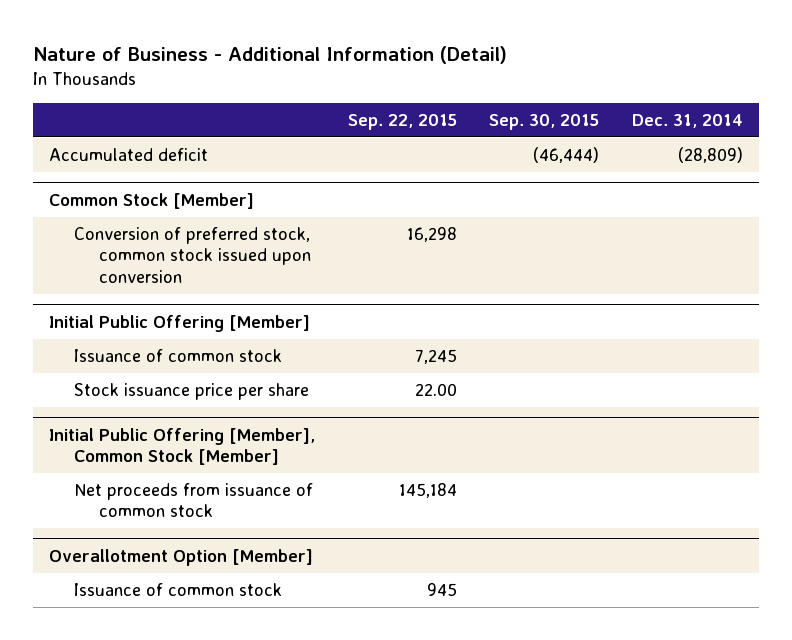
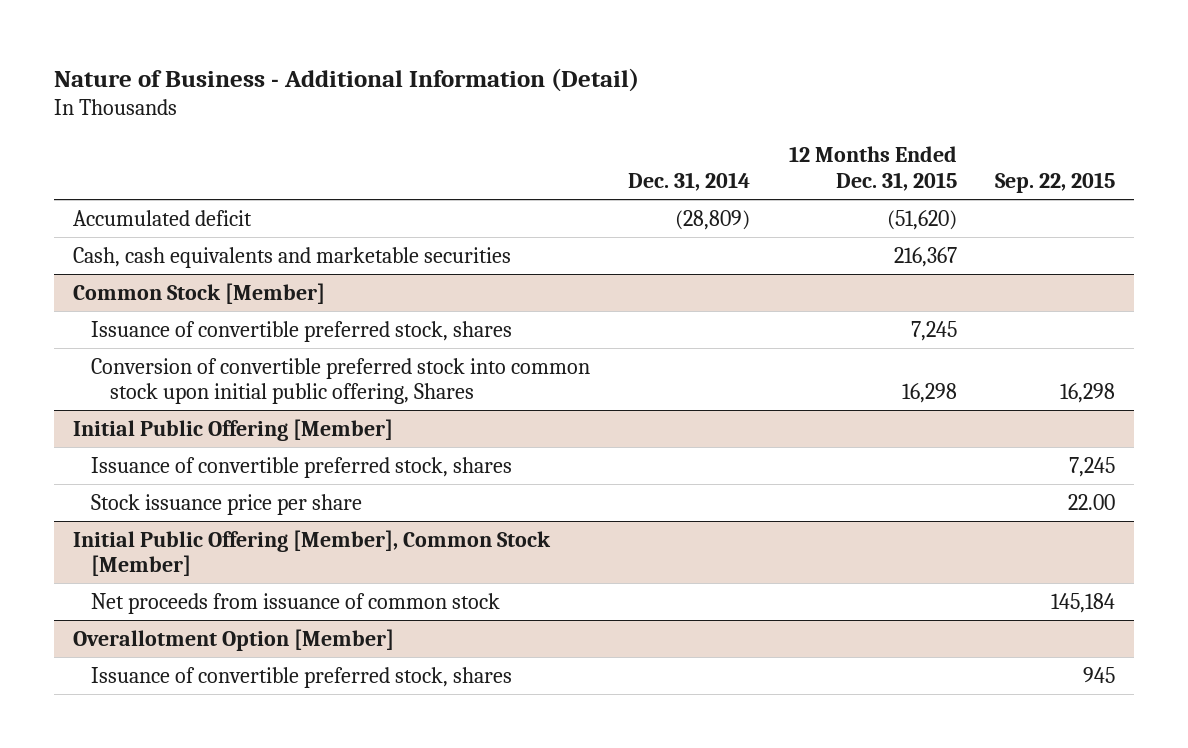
[489,113,600,130] Sep. 30, 2015 -> none
none -> [788,146,957,191] 12 Months Ended Dec. 31, 2015
none -> [72,246,511,268] Cash, cash equivalents and marketable securities
none -> [91,320,513,342] Issuance of convertible preferred stock, shares
[74,227,311,283] Conversion of preferred stock, common stock issued upon conversion -> [91,357,591,405] Conversion of convertible preferred stock into common stock upon initial public offering, Shares
[74,349,283,363] Issuance of common stock -> [91,456,513,478] Issuance of convertible preferred stock, shares
[74,583,283,597] Issuance of common stock -> [91,666,513,688] Issuance of convertible preferred stock, shares

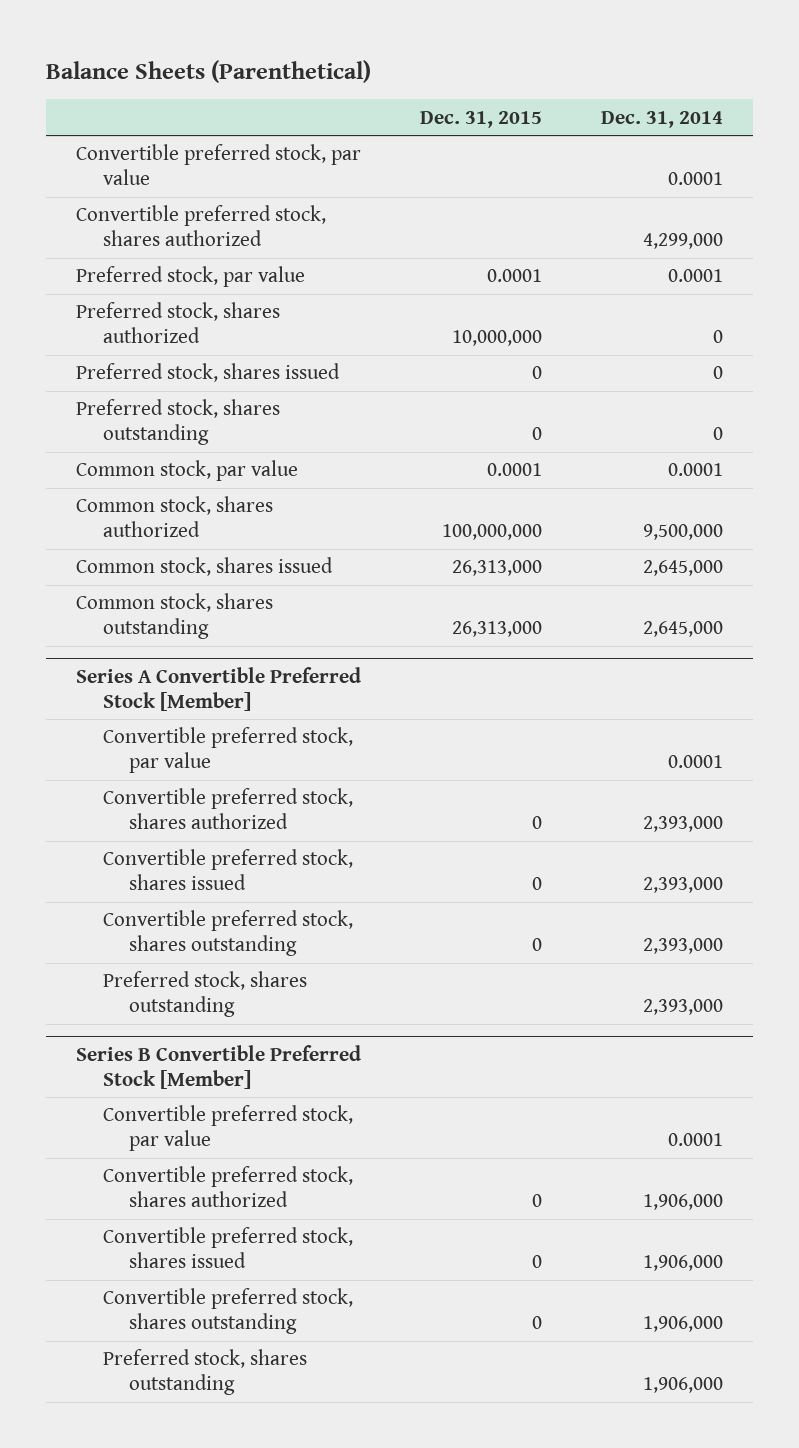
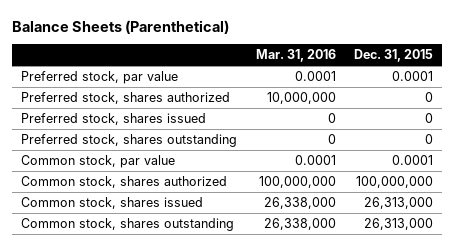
[601,110,724,128] Dec. 31, 2014 -> none
none -> [255,49,336,63] Mar. 31, 2016
[75,144,361,186] Convertible preferred stock, par value -> none
[75,205,326,247] Convertible preferred stock, shares authorized -> none
[452,330,543,347] 10,000,000 -> [424,92,433,103] 0
[75,666,361,712] Series A Convertible Preferred Stock [Member] -> none
[102,727,353,774] Convertible preferred stock, par value -> none
[102,788,353,830] Convertible preferred stock, shares authorized -> none
[102,849,353,891] Convertible preferred stock, shares issued -> none
[102,910,353,957] Convertible preferred stock, shares outstanding -> none
[102,971,307,1018] Preferred stock, shares outstanding -> none
[75,1044,361,1090] Series B Convertible Preferred Stock [Member] -> none
[102,1105,353,1152] Convertible preferred stock, par value -> none
[102,1166,353,1208] Convertible preferred stock, shares authorized -> none
[102,1227,353,1269] Convertible preferred stock, shares issued -> none
[102,1288,353,1335] Convertible preferred stock, shares outstanding -> none
[102,1349,307,1396] Preferred stock, shares outstanding -> none

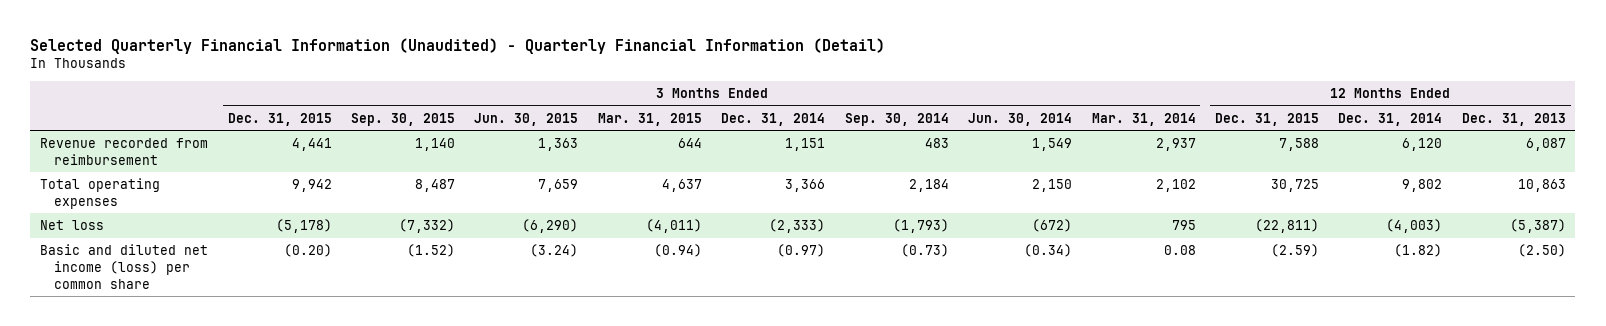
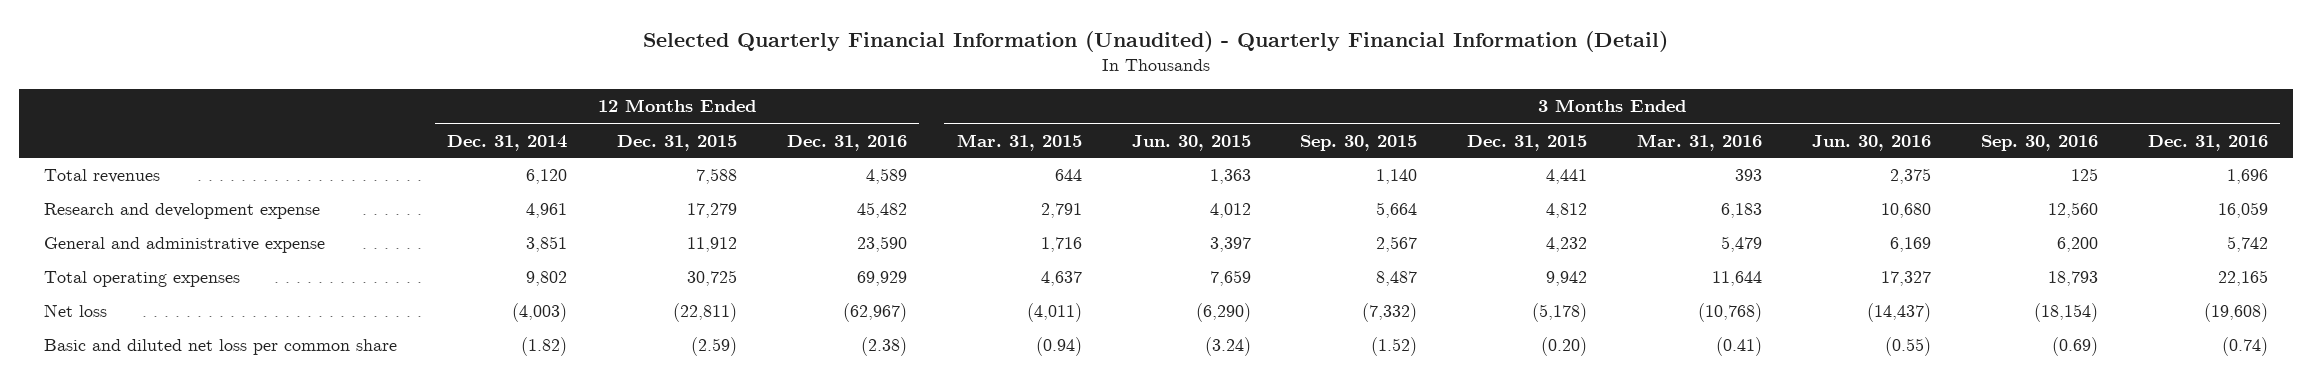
[721,112,826,126] Dec. 31, 2014 -> none
[844,112,949,126] Sep. 30, 2014 -> none
[968,112,1073,126] Jun. 30, 2014 -> none
[1091,112,1196,126] Mar. 31, 2014 -> none
[1461,112,1566,126] Dec. 31, 2013 -> none
none -> [786,134,907,151] Dec. 31, 2016
none -> [1637,133,1763,151] Mar. 31, 2016
none -> [1812,134,1932,151] Jun. 30, 2016
none -> [1981,134,2099,151] Sep. 30, 2016
none -> [2147,134,2268,151] Dec. 31, 2016
[40,138,209,165] Revenue recorded from reimbursement -> [44,169,161,184] Total revenues
none -> [44,203,321,220] Research and development expense
none -> [44,237,326,254] General and administrative expense
[40,244,209,289] Basic and diluted net income (loss) per common share -> [44,339,398,356] Basic and diluted net loss per common share

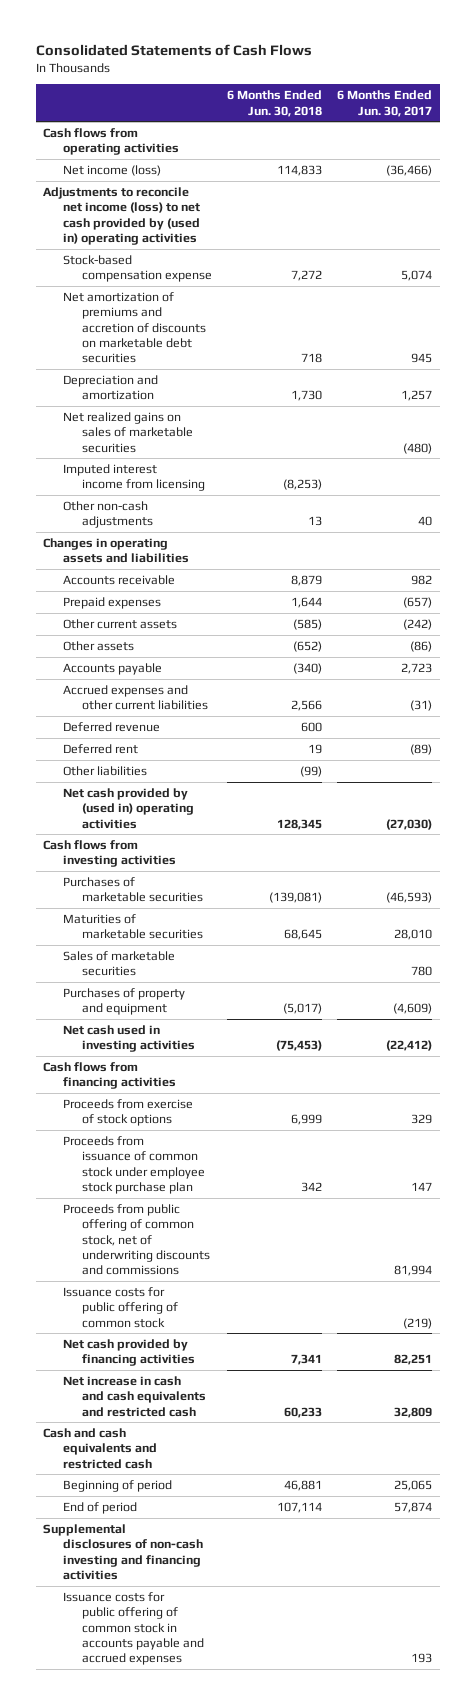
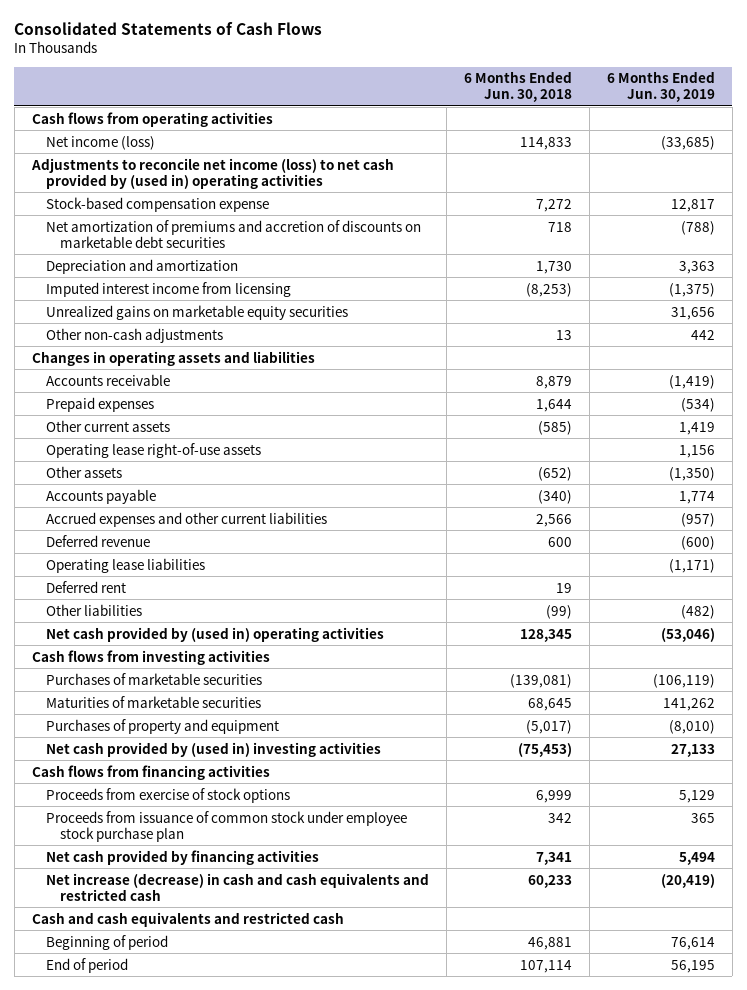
[337,90,433,117] 6 Months Ended Jun. 30, 2017 -> none
none -> [606,71,715,103] 6 Months Ended Jun. 30, 2019
[62,411,194,453] Net realized gains on sales of marketable securities -> none
none -> [45,304,348,320] Unrealized gains on marketable equity securities
none -> [45,442,261,458] Operating lease right-of-use assets
none -> [45,557,205,573] Operating lease liabilities
[62,950,175,977] Sales of marketable securities -> none
[62,1024,196,1053] Net cash used in investing activities -> [45,741,381,757] Net cash provided by (used in) investing activities
[62,1203,211,1276] Proceeds from public offering of common stock, net of underwriting discounts and commissions -> none
[62,1286,179,1328] Issuance costs for public offering of common stock -> none
[62,1375,207,1417] Net increase in cash and cash equivalents and restricted cash -> [45,872,429,901] Net increase (decrease) in cash and cash equivalents and restricted cash
[43,1523,203,1580] Supplemental disclosures of non-cash investing and financing activities -> none
[62,1591,205,1666] Issuance costs for public offering of common stock in accounts payable and accrued expenses -> none

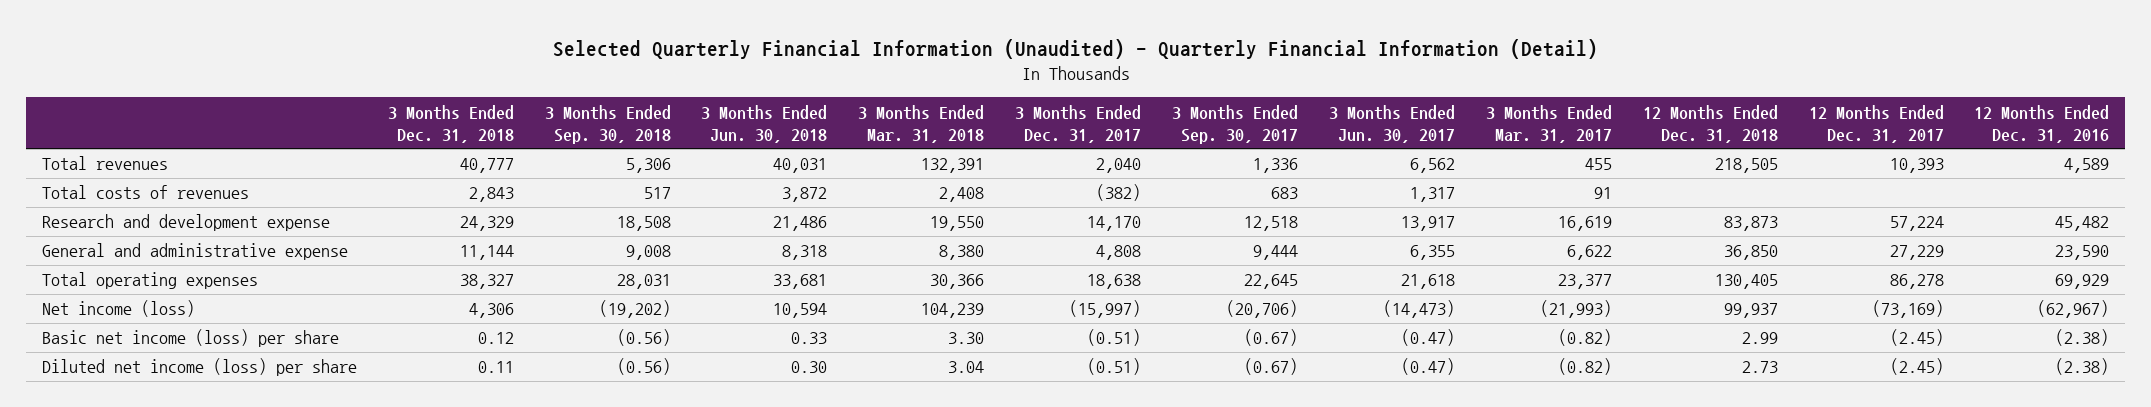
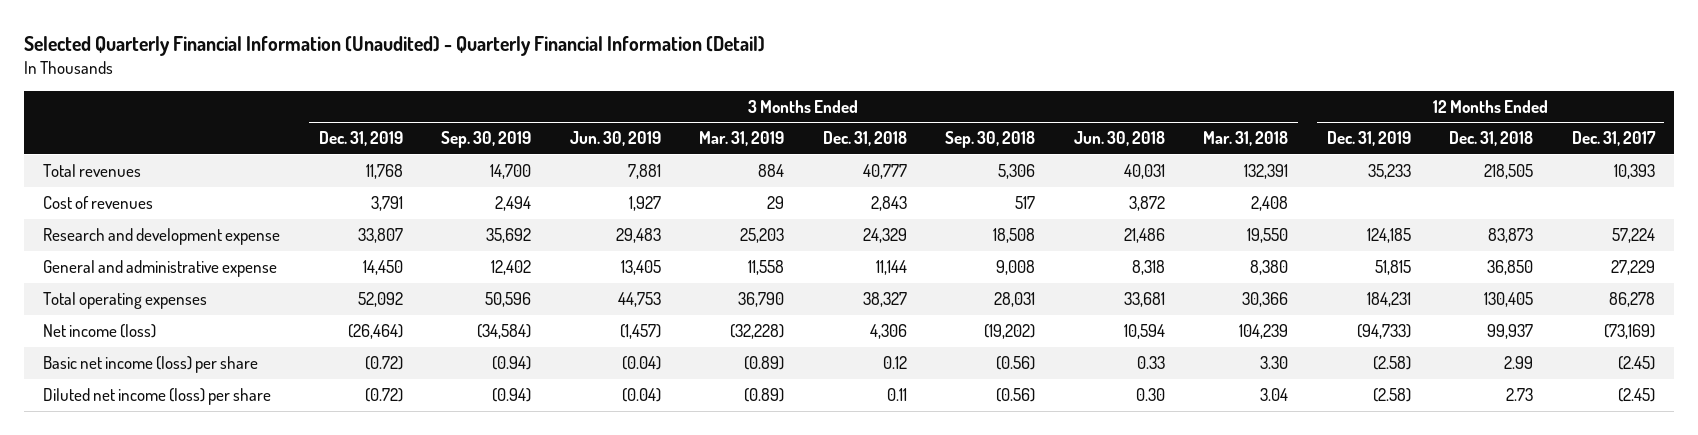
[1015,104,1142,143] 3 Months Ended Dec. 31, 2017 -> none
[1172,104,1299,144] 3 Months Ended Sep. 30, 2017 -> none
[1328,104,1455,143] 3 Months Ended Jun. 30, 2017 -> none
[1485,104,1612,143] 3 Months Ended Mar. 31, 2017 -> none
[1974,104,2110,143] 12 Months Ended Dec. 31, 2016 -> none
none -> [318,131,403,147] Dec. 31, 2019
none -> [441,131,532,149] Sep. 30, 2019
none -> [569,131,661,147] Jun. 30, 2019
none -> [699,131,785,147] Mar. 31, 2019
none -> [1326,131,1411,147] Dec. 31, 2019
[41,185,249,200] Total costs of revenues -> [43,195,154,209] Cost of revenues

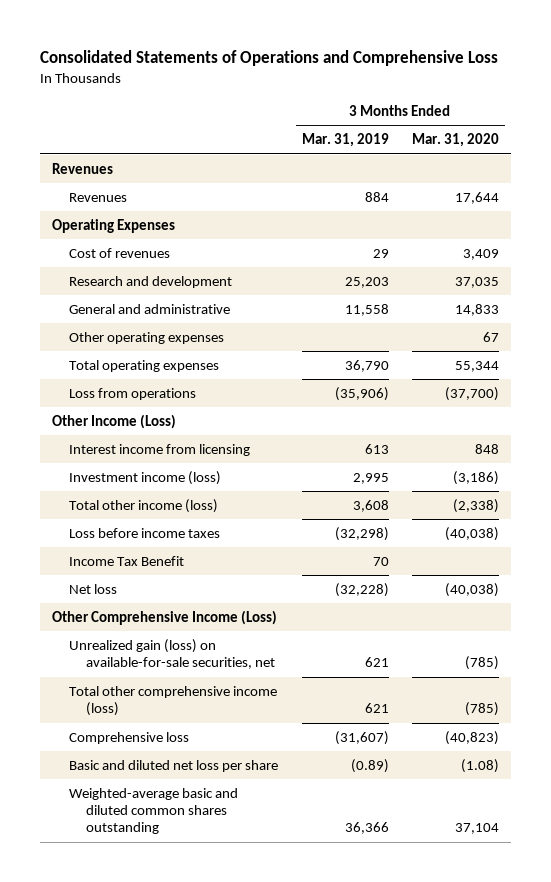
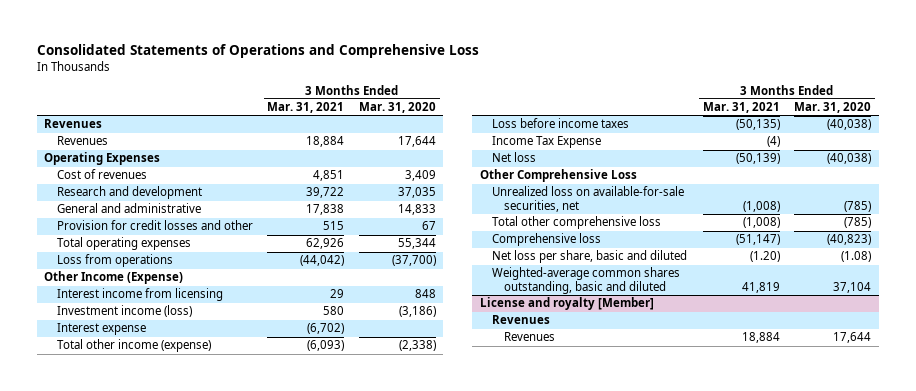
[301,133,389,148] Mar. 31, 2019 -> none
none -> [267,102,345,114] Mar. 31, 2021
[69,331,225,344] Other operating expenses -> none
none -> [56,220,253,231] Provision for credit losses and other
[52,413,177,429] Other Income (Loss) -> [44,271,184,285] Other Income (Expense)
none -> [56,323,146,336] Interest expense
[69,498,219,513] Total other income (loss) -> [56,339,211,353] Total other income (expense)
[69,555,185,566] Income Tax Benefit -> [491,136,601,149] Income Tax Expense
[52,609,278,625] Other Comprehensive Income (Loss) -> [479,169,637,183] Other Comprehensive Loss
[69,638,276,670] Unrealized gain (loss) on available-for-sale securities, net -> [491,186,684,212] Unrealized loss on available-for-sale securities, net
[69,685,278,717] Total other comprehensive income (loss) -> [491,216,661,230] Total other comprehensive loss
[69,759,279,772] Basic and diluted net loss per share -> [491,250,687,264] Net loss per share, basic and diluted
[69,787,239,835] Weighted-average basic and diluted common shares outstanding -> [491,267,680,294] Weighted-average common shares outstanding, basic and diluted
none -> [479,297,654,311] License and royalty [Member]
none -> [491,315,550,325] Revenues
none -> [504,332,556,342] Revenues

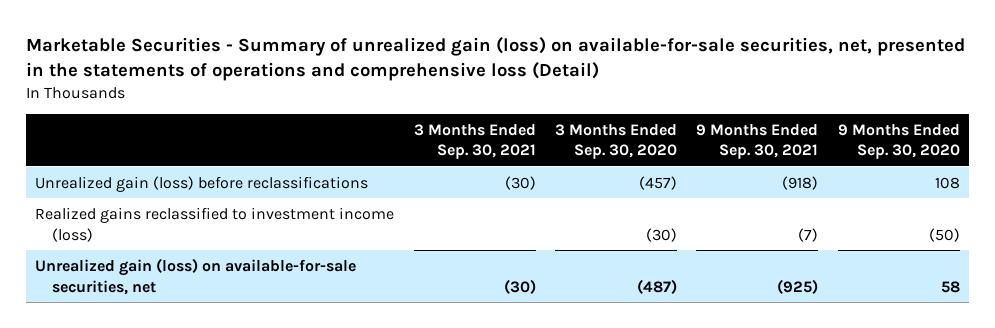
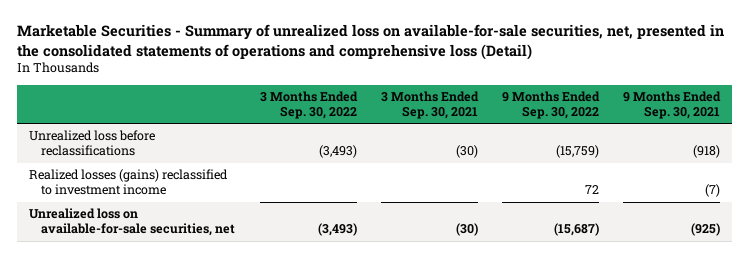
[25,36,965,81] Marketable Securities - Summary of unrealized gain (loss) on available-for-sale securities, net, presented in the statements of operations and comprehensive loss (Detail) -> [16,24,724,60] Marketable Securities - Summary of unrealized loss on available-for-sale securities, net, presented in the consolidated statements of operations and comprehensive loss (Detail)
[555,123,678,160] 3 Months Ended Sep. 30, 2020 -> none
[837,123,960,160] 9 Months Ended Sep. 30, 2020 -> none
none -> [259,91,358,120] 3 Months Ended Sep. 30, 2022
none -> [502,91,601,120] 9 Months Ended Sep. 30, 2022
[35,175,369,192] Unrealized gain (loss) before reclassifications -> [28,130,155,157] Unrealized loss before reclassifications
[35,206,395,242] Realized gains reclassified to investment income (loss) -> [28,169,228,196] Realized losses (gains) reclassified to investment income
[35,257,357,295] Unrealized gain (loss) on available-for-sale securities, net -> [28,208,236,237] Unrealized loss on available-for-sale securities, net

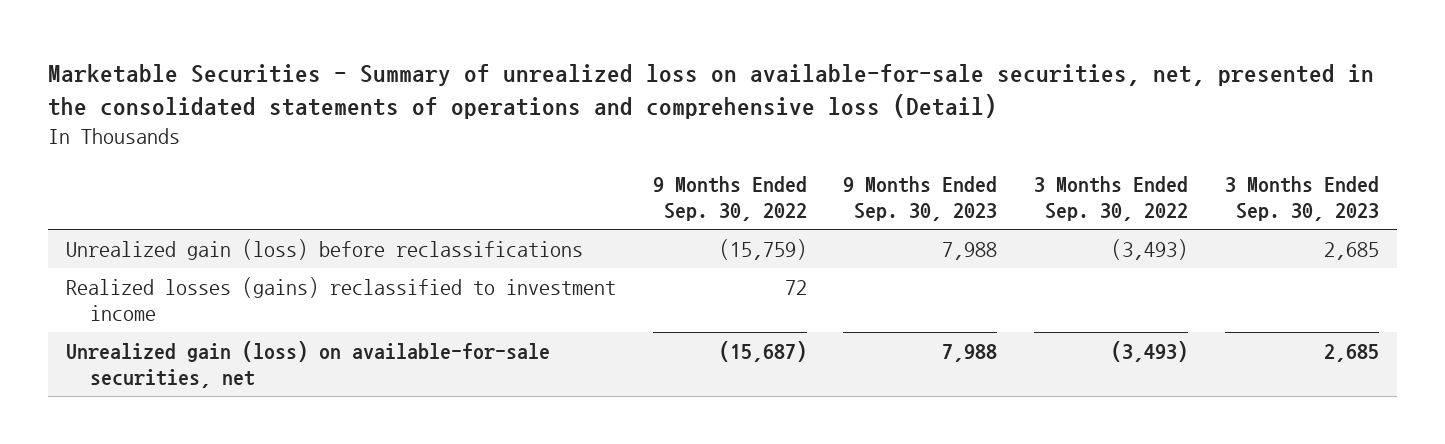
[380,91,479,120] 3 Months Ended Sep. 30, 2021 -> none
[623,91,722,120] 9 Months Ended Sep. 30, 2021 -> none
none -> [843,175,998,221] 9 Months Ended Sep. 30, 2023
none -> [1224,175,1379,221] 3 Months Ended Sep. 30, 2023
[28,130,155,157] Unrealized loss before reclassifications -> [66,239,584,261] Unrealized gain (loss) before reclassifications
[28,208,236,237] Unrealized loss on available-for-sale securities, net -> [66,341,551,389] Unrealized gain (loss) on available-for-sale securities, net

